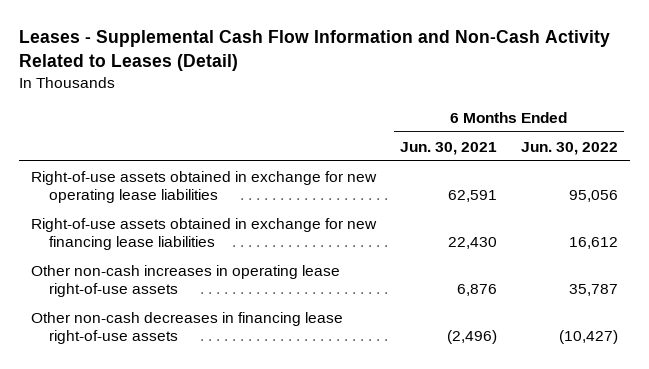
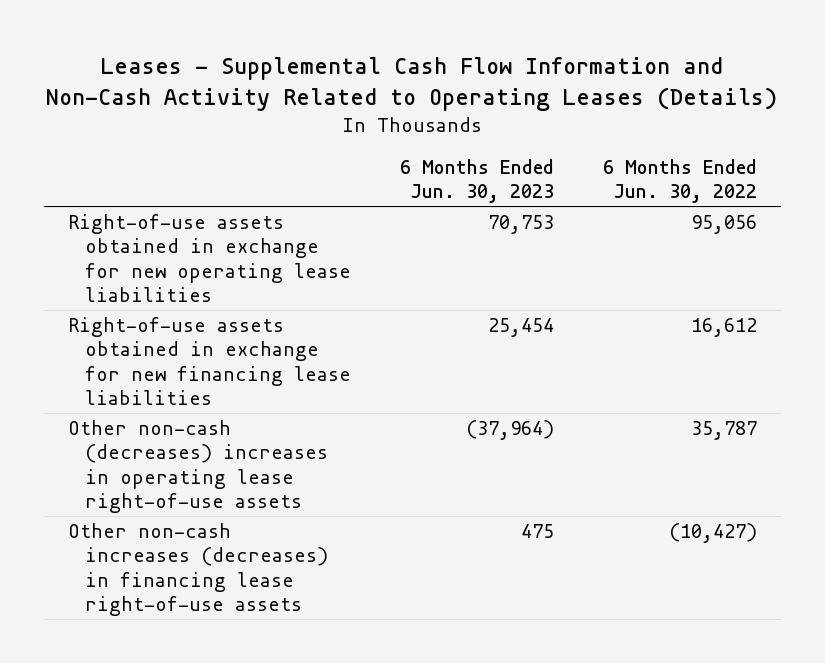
[19,30,611,72] Leases - Supplemental Cash Flow Information and Non-Cash Activity Related to Leases (Detail) -> [46,57,778,112] Leases - Supplemental Cash Flow Information and Non-Cash Activity Related to Operating Leases (Details)
[400,141,498,155] Jun. 30, 2021 -> none
none -> [399,158,554,204] 6 Months Ended Jun. 30, 2023
[31,264,341,298] Other non-cash increases in operating lease right-of-use assets -> [68,420,328,514] Other non-cash (decreases) increases in operating lease right-of-use assets
[31,311,344,345] Other non-cash decreases in financing lease right-of-use assets -> [68,523,328,617] Other non-cash increases (decreases) in financing lease right-of-use assets

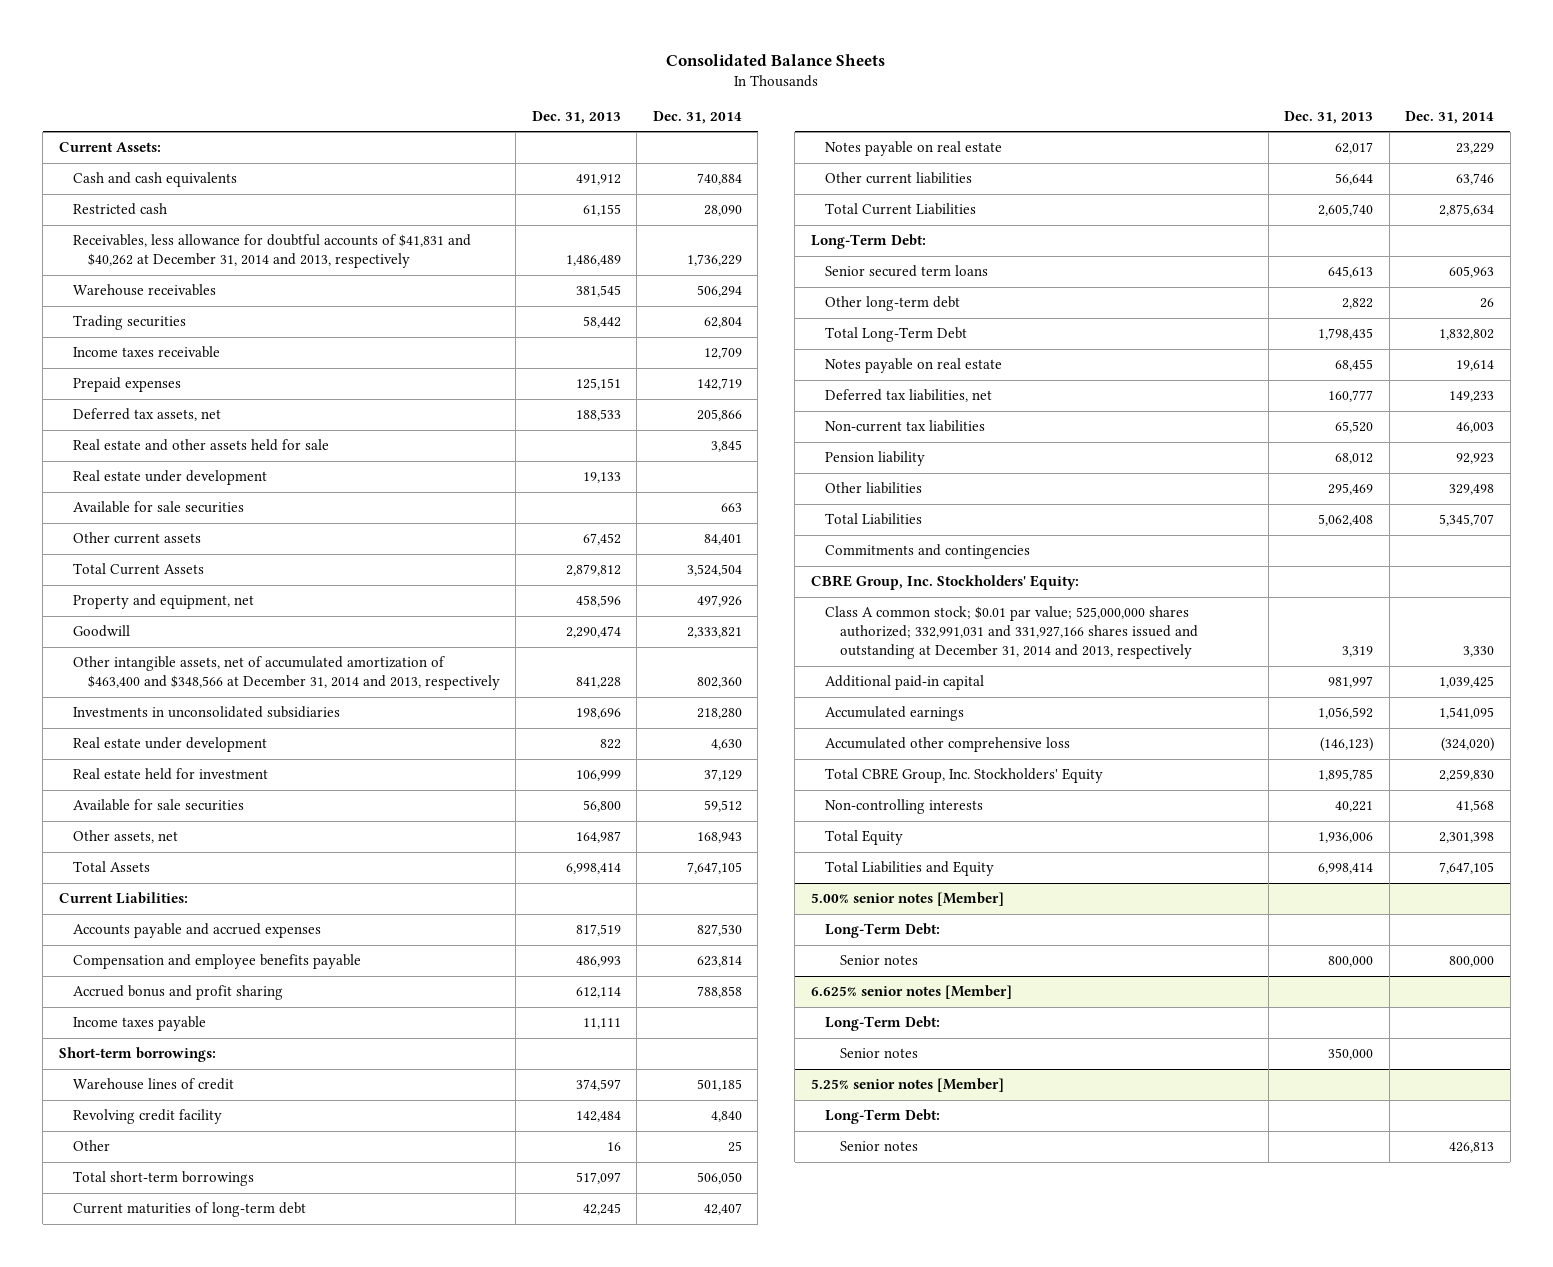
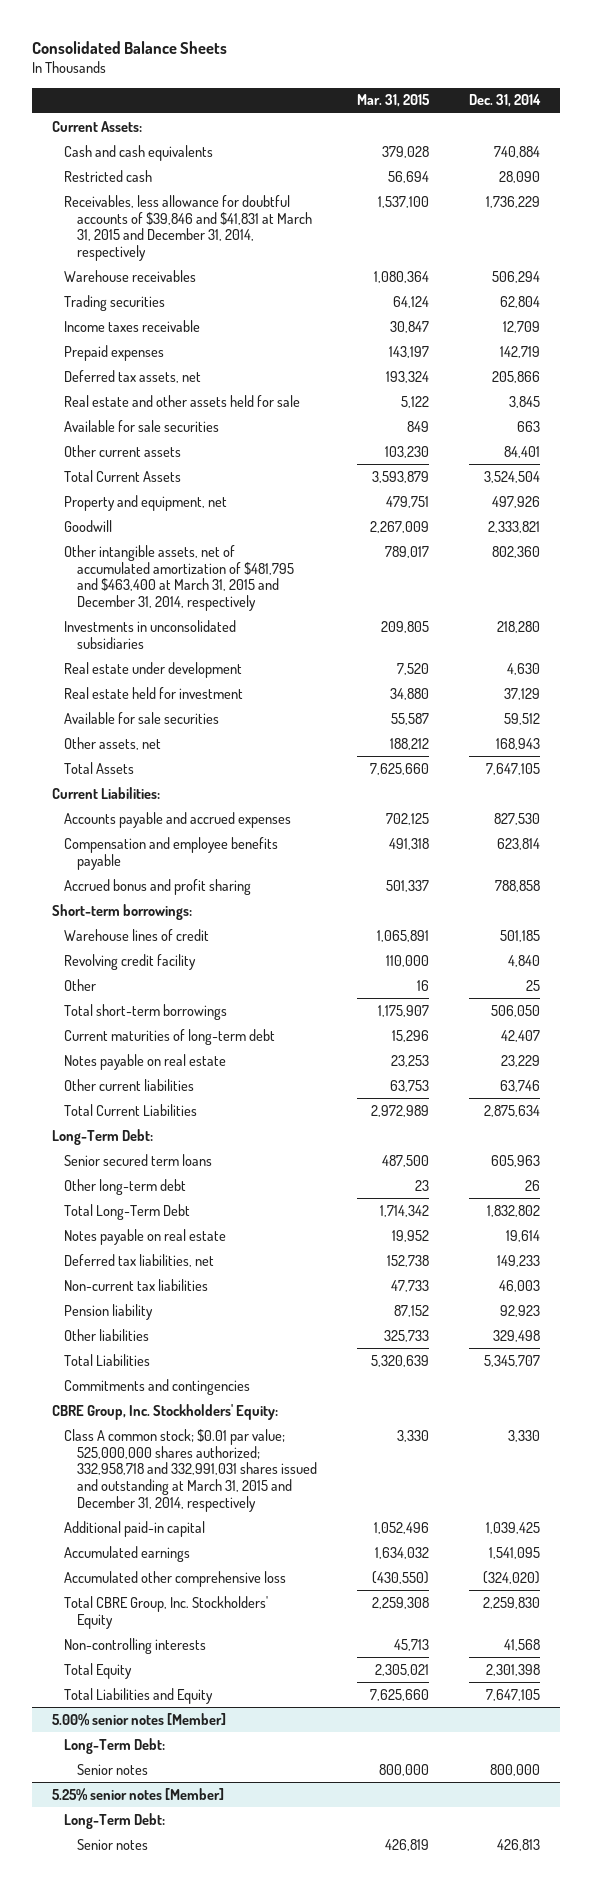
[531,110,621,124] Dec. 31, 2013 -> none
none -> [356,94,430,108] Mar. 31, 2015
[73,234,472,269] Receivables, less allowance for doubtful accounts of $41,831 and $40,262 at December 31, 2014 and 2013, respectively -> [64,194,313,262] Receivables, less allowance for doubtful accounts of $39,846 and $41,831 at March 31, 2015 and December 31, 2014, respectively
[73,470,268,486] Real estate under development -> none
[73,656,500,691] Other intangible assets, net of accumulated amortization of $463,400 and $348,566 at December 31, 2014 and 2013, respectively -> [64,544,295,612] Other intangible assets, net of accumulated amortization of $481,795 and $463,400 at March 31, 2015 and December 31, 2014, respectively
[73,1016,207,1032] Income taxes payable -> none
[825,606,1199,660] Class A common stock; $0.01 par value; 525,000,000 shares authorized; 332,991,031 and 331,927,166 shares issued and outstanding at December 31, 2014 and 2013, respectively -> [64,1428,318,1512] Class A common stock; $0.01 par value; 525,000,000 shares authorized; 332,958,718 and 332,991,031 shares issued and outstanding at March 31, 2015 and December 31, 2014, respectively
[810,985,1012,1000] 6.625% senior notes [Member] -> none
[825,1016,941,1032] Long-Term Debt: -> none
[840,1048,919,1059] Senior notes -> none

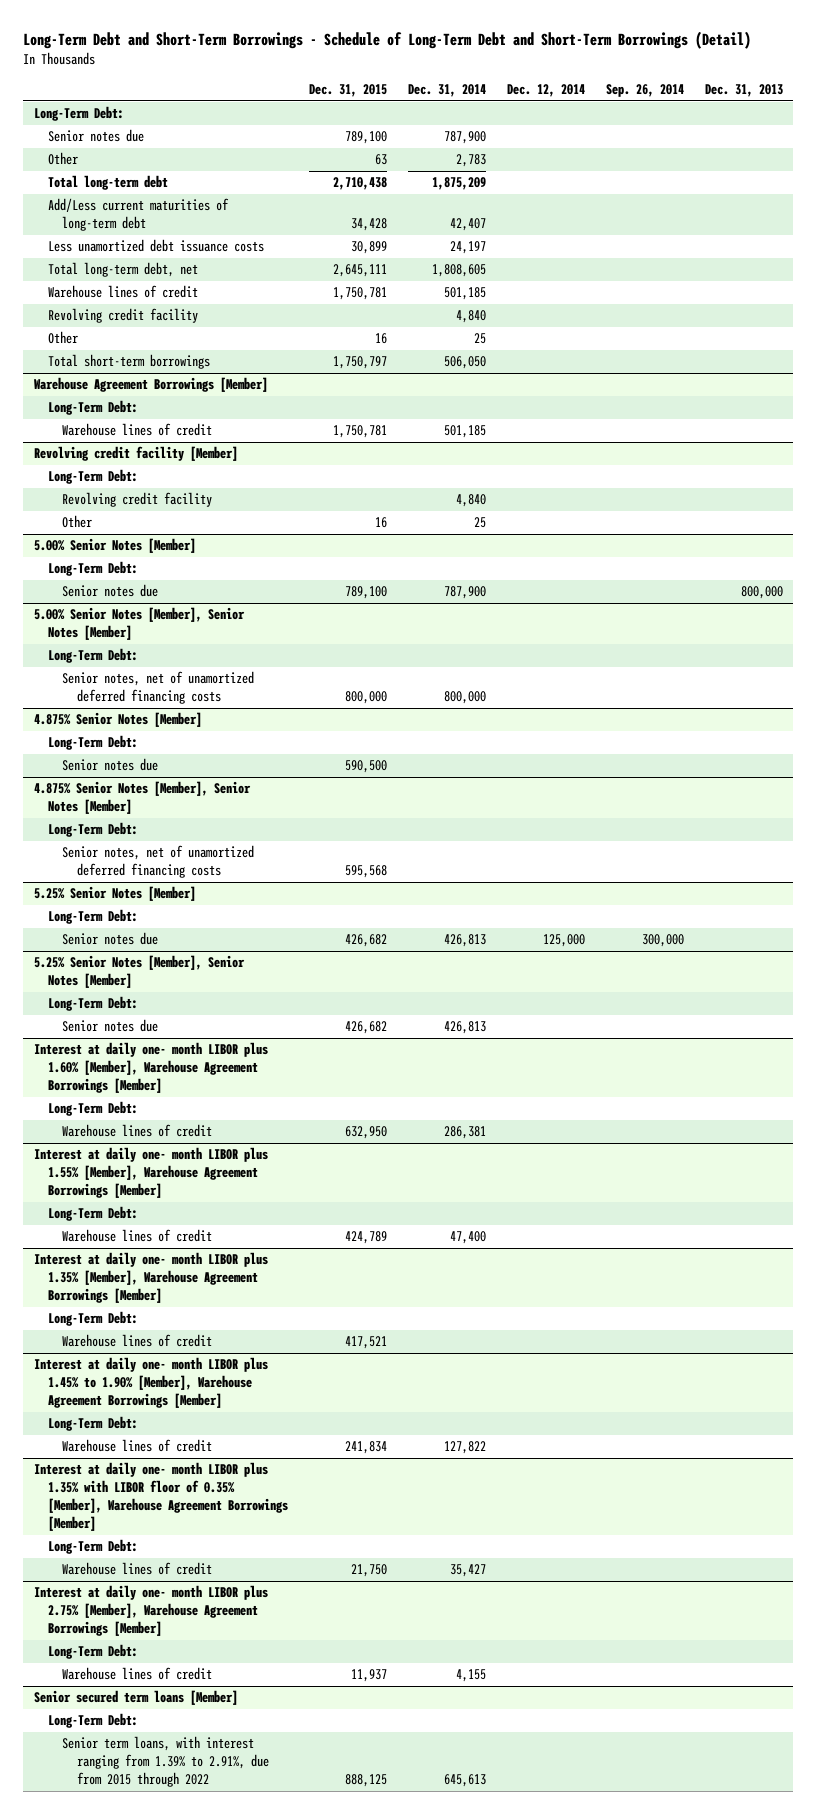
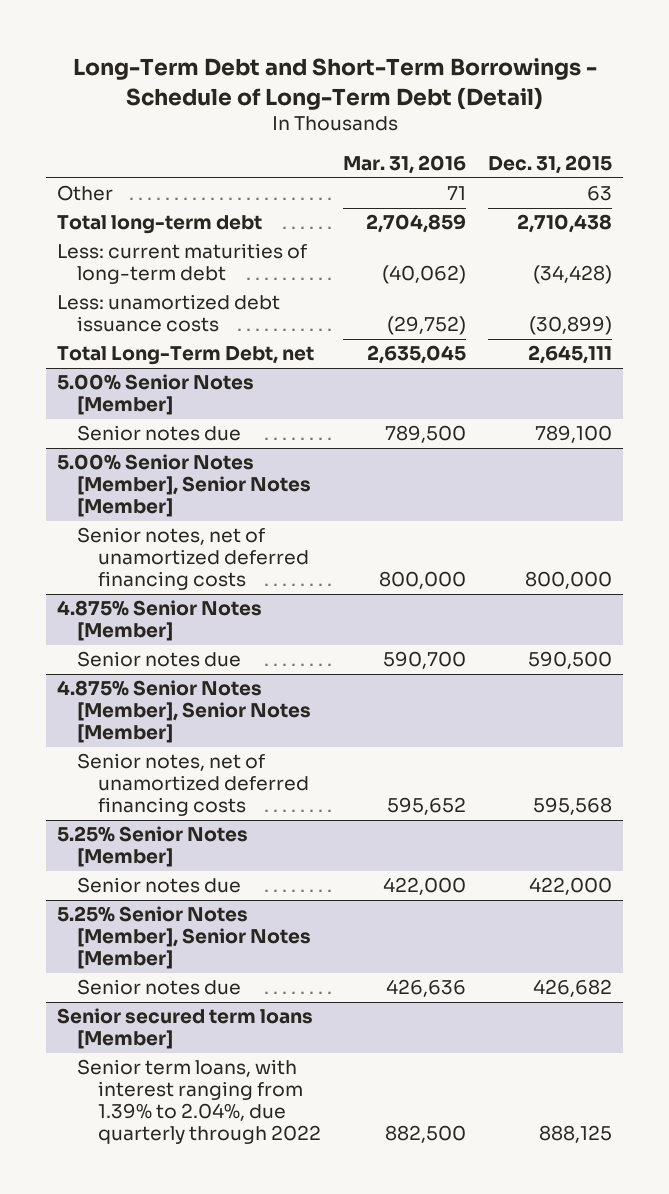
[23,31,752,50] Long-Term Debt and Short-Term Borrowings - Schedule of Long-Term Debt and Short-Term Borrowings (Detail) -> [72,58,597,110] Long-Term Debt and Short-Term Borrowings - Schedule of Long-Term Debt (Detail)
[407,84,486,98] Dec. 31, 2014 -> none
[506,84,585,98] Dec. 12, 2014 -> none
[605,84,684,98] Sep. 26, 2014 -> none
[704,84,783,98] Dec. 31, 2013 -> none
none -> [343,155,467,175] Mar. 31, 2016
[33,106,124,122] Long-Term Debt: -> none
[48,129,145,143] Senior notes due -> none
[48,285,199,299] Warehouse lines of credit -> none
[48,308,199,324] Revolving credit facility -> none
[48,331,79,345] Other -> none
[48,354,211,370] Total short-term borrowings -> none
[33,377,268,393] Warehouse Agreement Borrowings [Member] -> none
[48,400,139,416] Long-Term Debt: -> none
[62,423,213,437] Warehouse lines of credit -> none
[33,446,238,462] Revolving credit facility [Member] -> none
[48,469,139,485] Long-Term Debt: -> none
[62,492,213,508] Revolving credit facility -> none
[62,515,93,529] Other -> none
[48,198,230,232] Add/Less current maturities of long-term debt -> [56,243,307,285] Less: current maturities of long-term debt
[351,218,388,232] 34,428 -> [533,265,613,285] (34,428)
[48,239,265,253] Less unamortized debt issuance costs -> [56,294,280,333] Less: unamortized debt issuance costs
[351,241,388,255] 30,899 -> [529,316,613,336] (30,899)
[48,262,199,278] Total long-term debt, net -> [56,346,314,366] Total Long-Term Debt, net
[48,561,139,577] Long-Term Debt: -> none
[48,648,139,664] Long-Term Debt: -> none
[48,735,139,751] Long-Term Debt: -> none
[48,822,139,838] Long-Term Debt: -> none
[48,909,139,925] Long-Term Debt: -> none
[345,934,388,948] 426,682 -> [529,877,613,896] 422,000
[48,996,139,1012] Long-Term Debt: -> none
[33,1042,268,1094] Interest at daily one- month LIBOR plus 1.60% [Member], Warehouse Agreement Borrowings [Member] -> none
[48,1101,139,1117] Long-Term Debt: -> none
[62,1124,213,1138] Warehouse lines of credit -> none
[33,1147,268,1199] Interest at daily one- month LIBOR plus 1.55% [Member], Warehouse Agreement Borrowings [Member] -> none
[48,1206,139,1222] Long-Term Debt: -> none
[62,1229,213,1243] Warehouse lines of credit -> none
[33,1252,268,1304] Interest at daily one- month LIBOR plus 1.35% [Member], Warehouse Agreement Borrowings [Member] -> none
[48,1311,139,1327] Long-Term Debt: -> none
[62,1334,213,1348] Warehouse lines of credit -> none
[33,1357,268,1409] Interest at daily one- month LIBOR plus 1.45% to 1.90% [Member], Warehouse Agreement Borrowings [Member] -> none
[48,1416,139,1432] Long-Term Debt: -> none
[62,1439,213,1453] Warehouse lines of credit -> none
[33,1462,289,1532] Interest at daily one- month LIBOR plus 1.35% with LIBOR floor of 0.35% [Member], Warehouse Agreement Borrowings [Member] -> none
[48,1539,139,1555] Long-Term Debt: -> none
[62,1562,213,1576] Warehouse lines of credit -> none
[33,1585,268,1637] Interest at daily one- month LIBOR plus 2.75% [Member], Warehouse Agreement Borrowings [Member] -> none
[48,1644,139,1660] Long-Term Debt: -> none
[62,1667,213,1681] Warehouse lines of credit -> none
[48,1713,139,1729] Long-Term Debt: -> none
[62,1736,269,1788] Senior term loans, with interest ranging from 1.39% to 2.91%, due from 2015 through 2022 -> [77,1059,321,1145] Senior term loans, with interest ranging from 1.39% to 2.04%, due quarterly through 2022

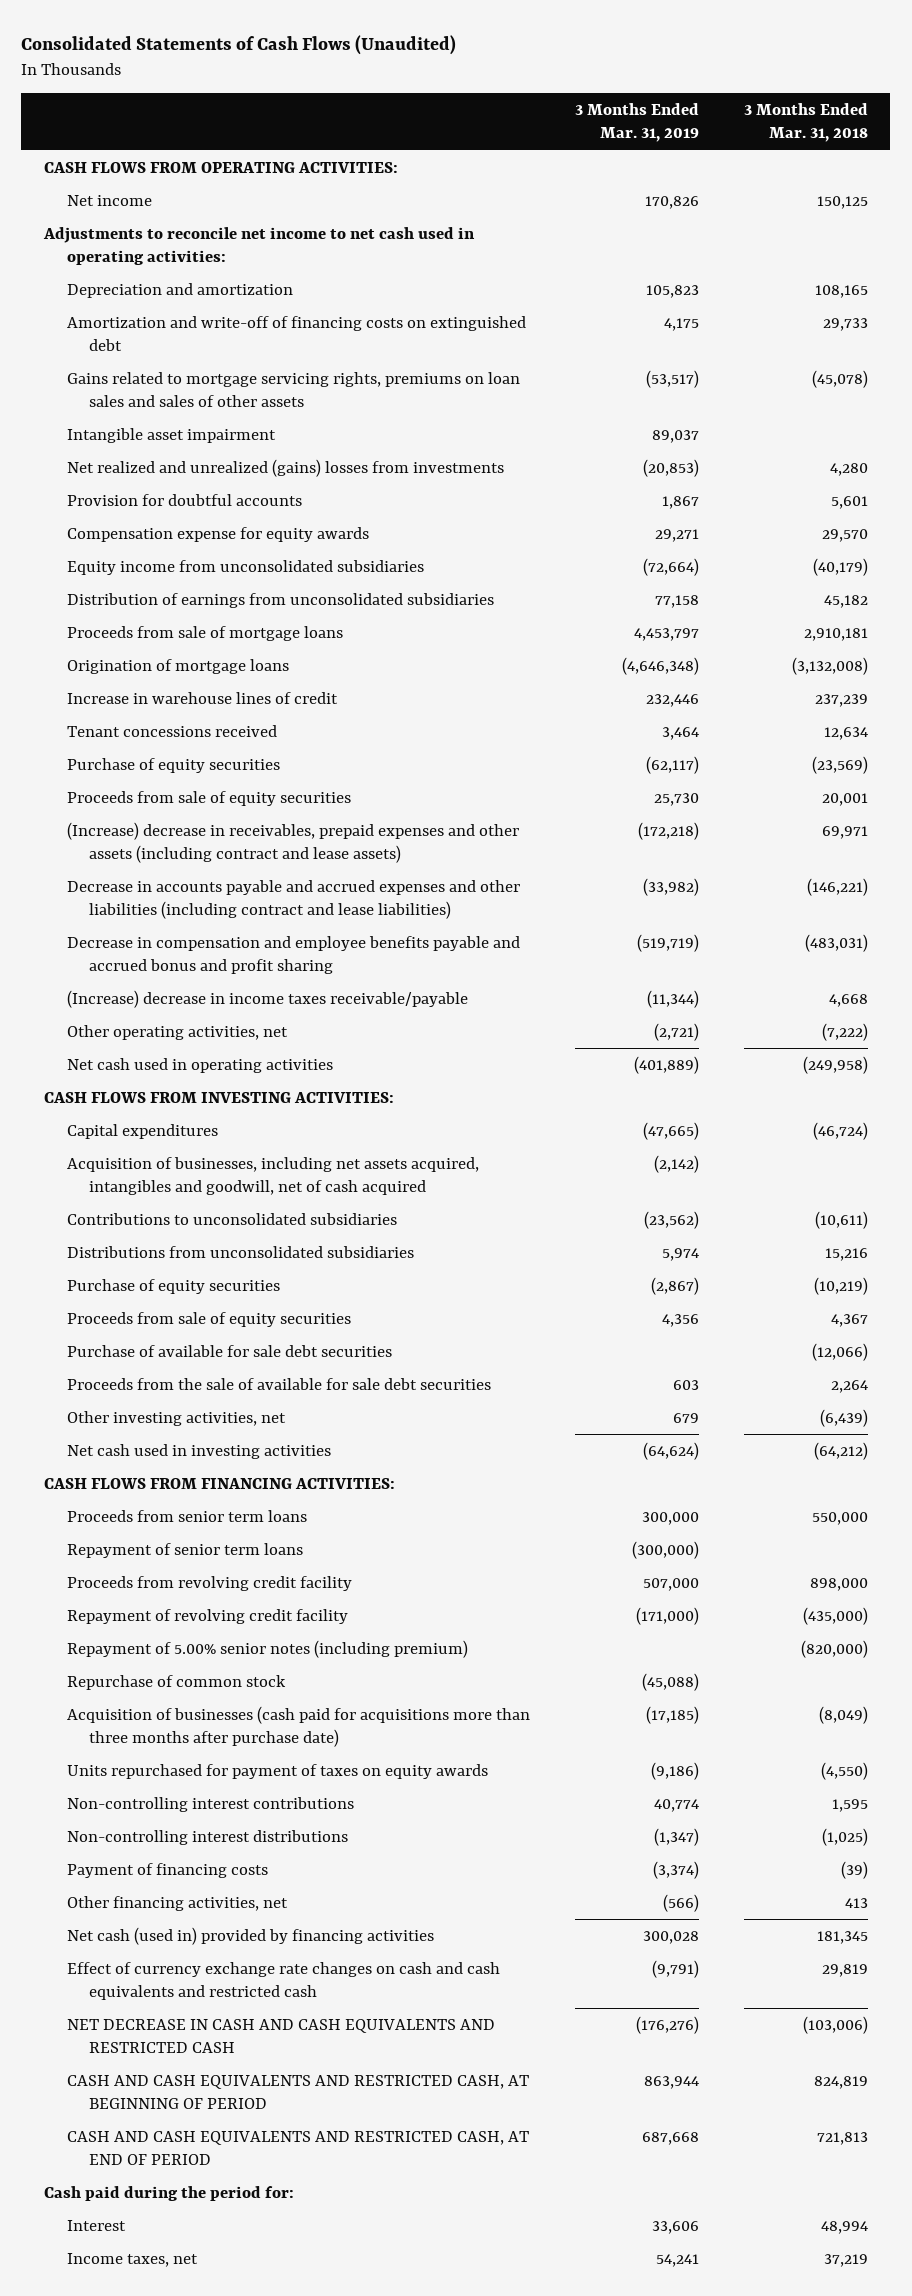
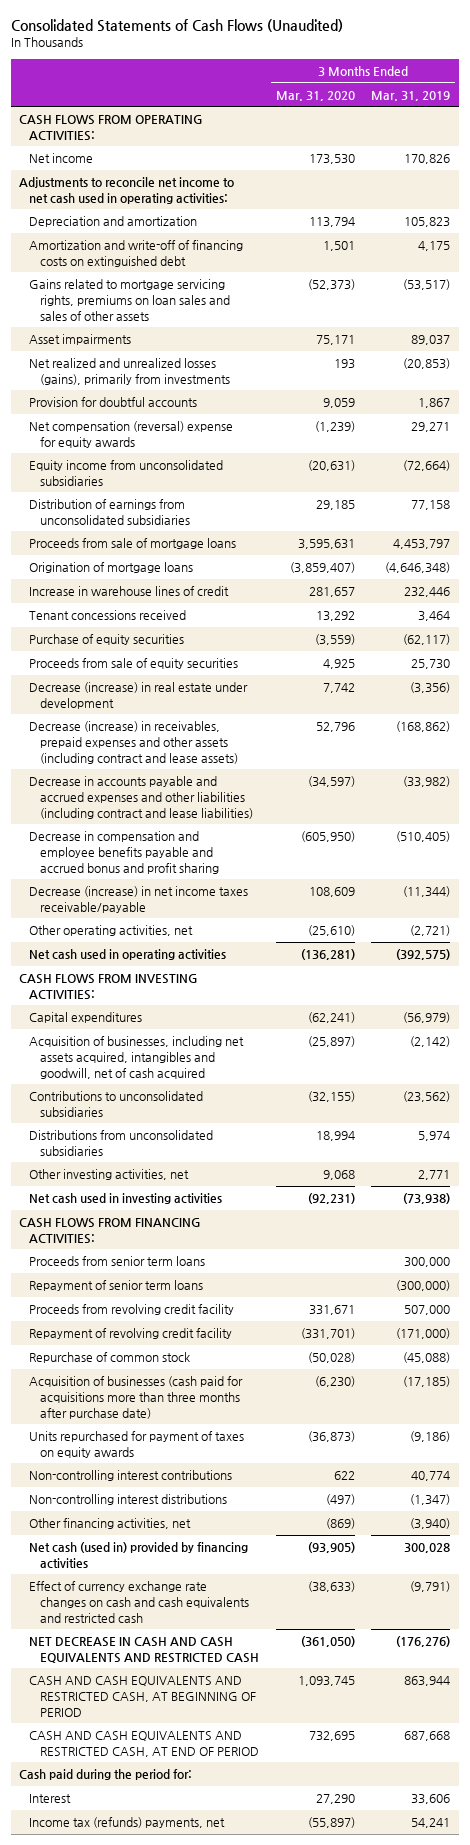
[743,102,868,143] 3 Months Ended Mar. 31, 2018 -> none
none -> [275,90,355,101] Mar. 31, 2020
[66,427,276,443] Intangible asset impairment -> [29,334,132,346] Asset impairments
[66,458,504,477] Net realized and unrealized (gains) losses from investments -> [29,358,230,385] Net realized and unrealized losses (gains), primarily from investments
[66,526,369,542] Compensation expense for equity awards -> [29,421,234,448] Net compensation (reversal) expense for equity awards
none -> [29,682,249,709] Decrease (increase) in real estate under development
[66,821,519,864] (Increase) decrease in receivables, prepaid expenses and other assets (including contract and lease assets) -> [29,721,238,764] Decrease (increase) in receivables, prepaid expenses and other assets (including contract and lease assets)
[637,821,699,840] (172,218) -> [396,721,451,733] (168,862)
[636,933,699,952] (519,719) -> [396,831,451,843] (510,405)
[66,989,468,1008] (Increase) decrease in income taxes receivable/payable -> [29,886,249,913] Decrease (increase) in net income taxes receivable/payable
[633,1055,699,1074] (401,889) -> [396,949,451,961] (392,575)
[642,1121,699,1140] (47,665) -> [403,1012,451,1024] (56,979)
[66,1278,280,1294] Purchase of equity securities -> none
[66,1311,351,1327] Proceeds from sale of equity securities -> none
[66,1344,392,1357] Purchase of available for sale debt securities -> none
[66,1377,491,1390] Proceeds from the sale of available for sale debt securities -> none
[672,1412,699,1423] 679 -> [418,1170,451,1181] 2,771
[642,1441,699,1460] (64,624) -> [403,1193,451,1205] (73,938)
[66,1639,468,1658] Repayment of 5.00% senior notes (including premium) -> none
[66,1862,268,1878] Payment of financing costs -> none
[662,1893,699,1912] (566) -> [410,1518,451,1530] (3,940)
[66,2252,198,2267] Income taxes, net -> [29,1817,226,1829] Income tax (refunds) payments, net

